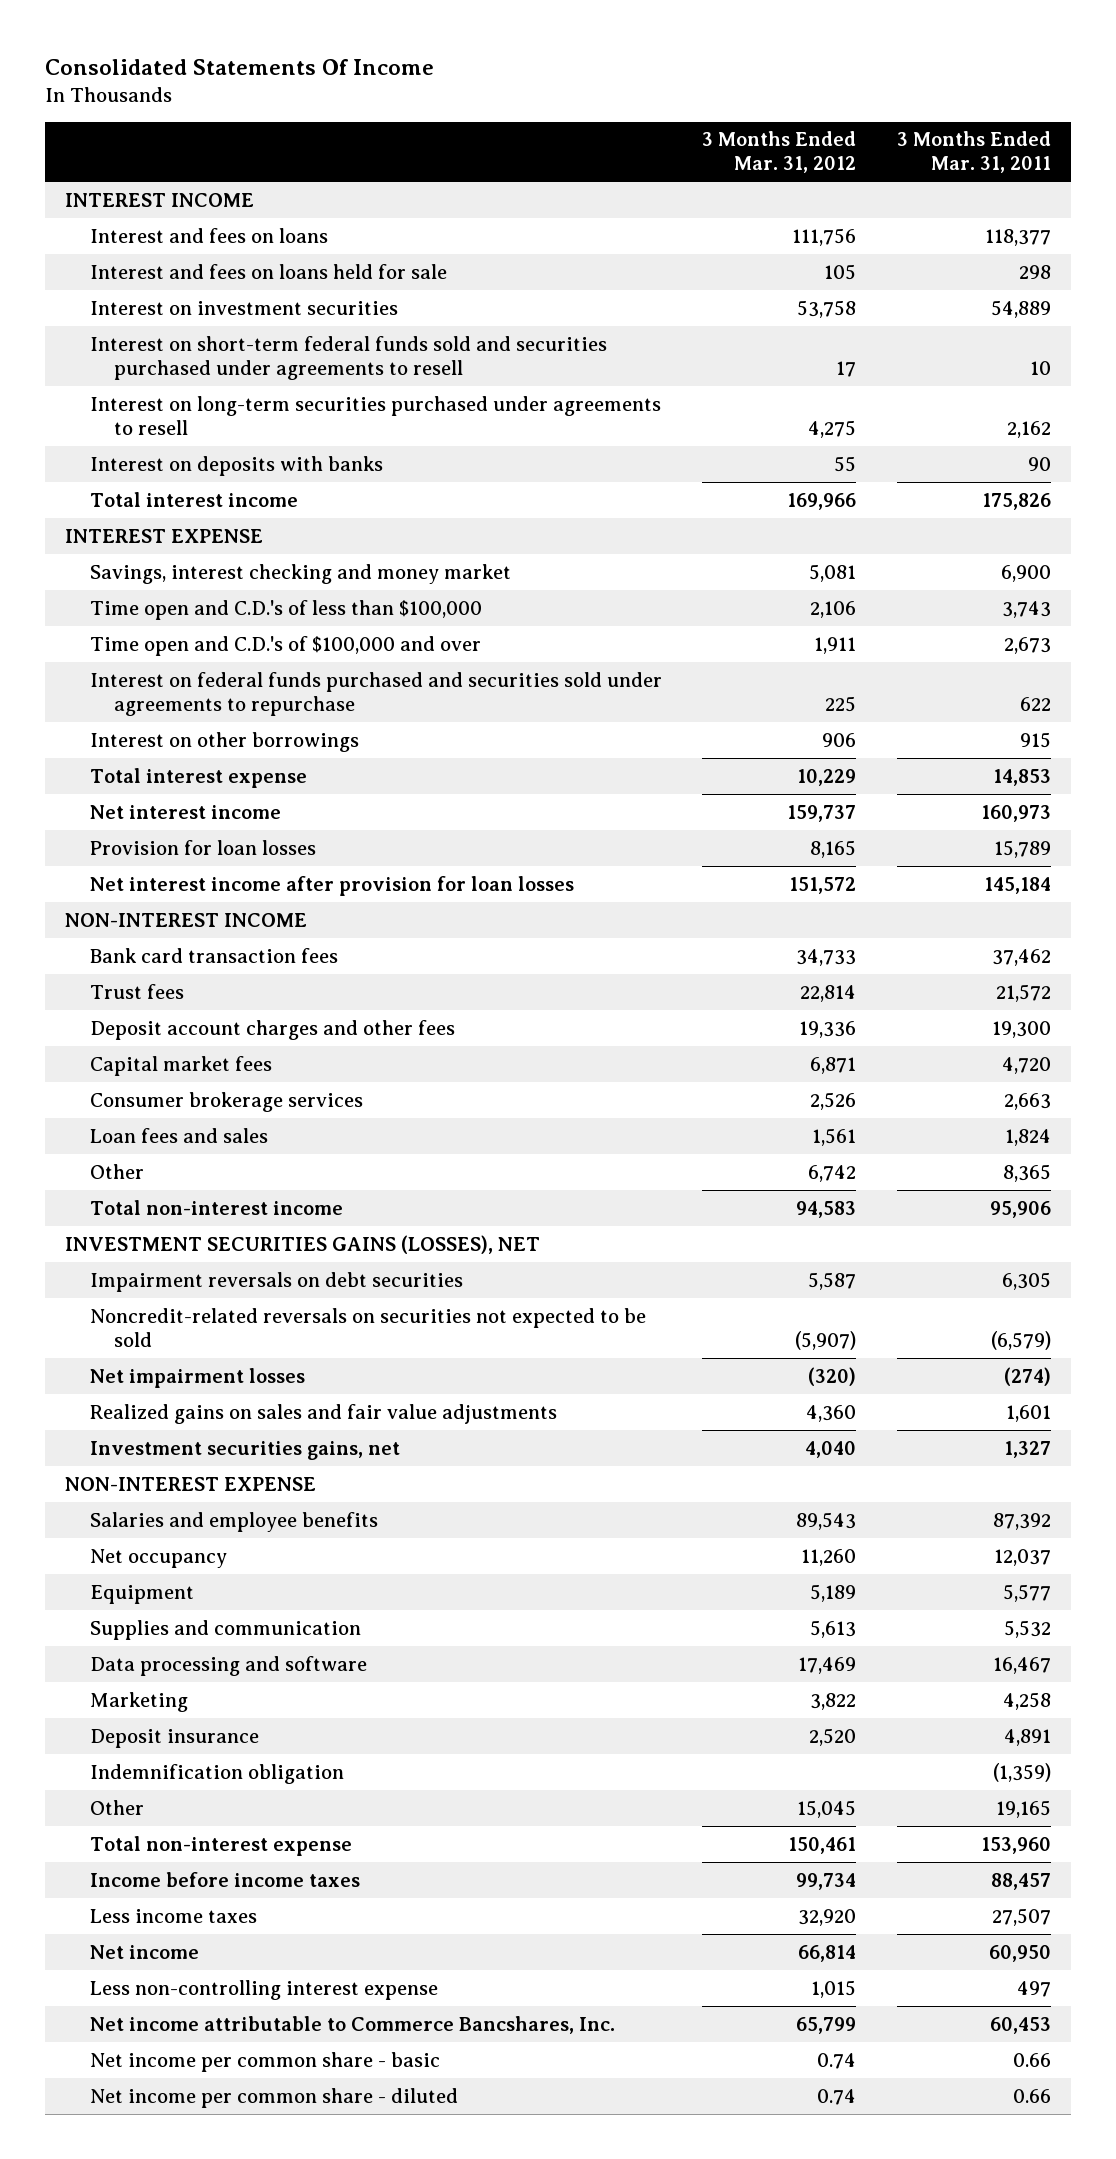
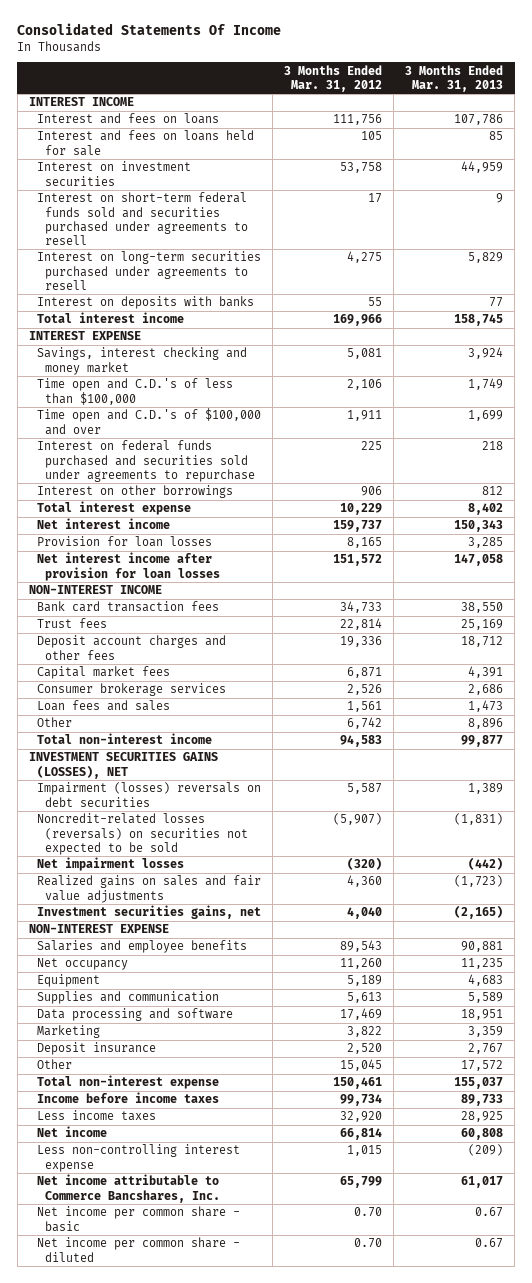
[896,131,1051,174] 3 Months Ended Mar. 31, 2011 -> none
none -> [405,64,504,92] 3 Months Ended Mar. 31, 2013
[89,1271,463,1292] Impairment reversals on debt securities -> [37,782,262,807] Impairment (losses) reversals on debt securities
[89,1307,646,1347] Noncredit-related reversals on securities not expected to be sold -> [37,813,249,855] Noncredit-related losses (reversals) on securities not expected to be sold
[89,1763,344,1784] Indemnification obligation -> none
[817,2052,857,2069] 0.74 -> [354,1207,383,1218] 0.70
[817,2088,857,2105] 0.74 -> [354,1238,383,1249] 0.70

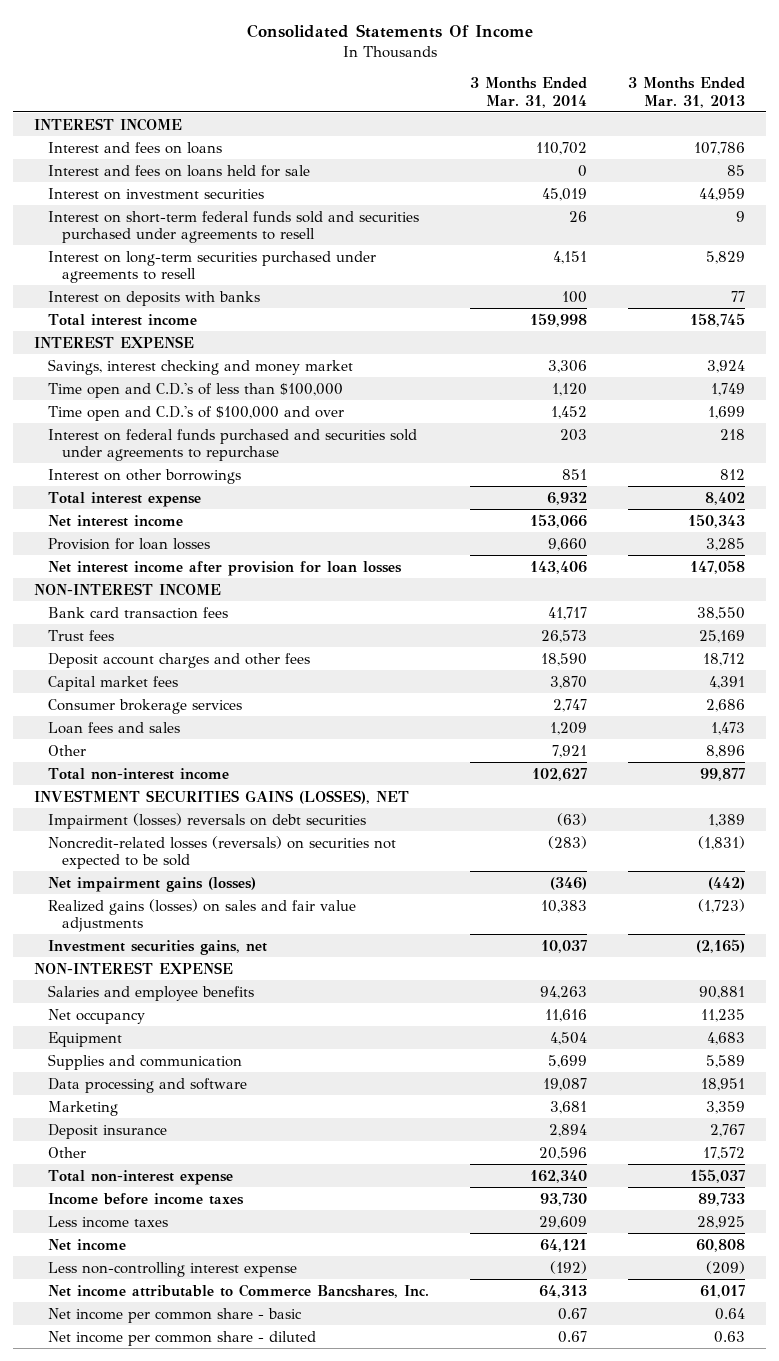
[284,64,383,92] 3 Months Ended Mar. 31, 2012 -> none
none -> [470,77,588,108] 3 Months Ended Mar. 31, 2014
[37,857,185,872] Net impairment losses -> [48,876,257,892] Net impairment gains (losses)
[37,875,262,903] Realized gains on sales and fair value adjustments -> [48,898,357,932] Realized gains (losses) on sales and fair value adjustments
[475,1207,504,1218] 0.67 -> [715,1307,746,1320] 0.64
[475,1238,504,1249] 0.67 -> [714,1330,746,1343] 0.63

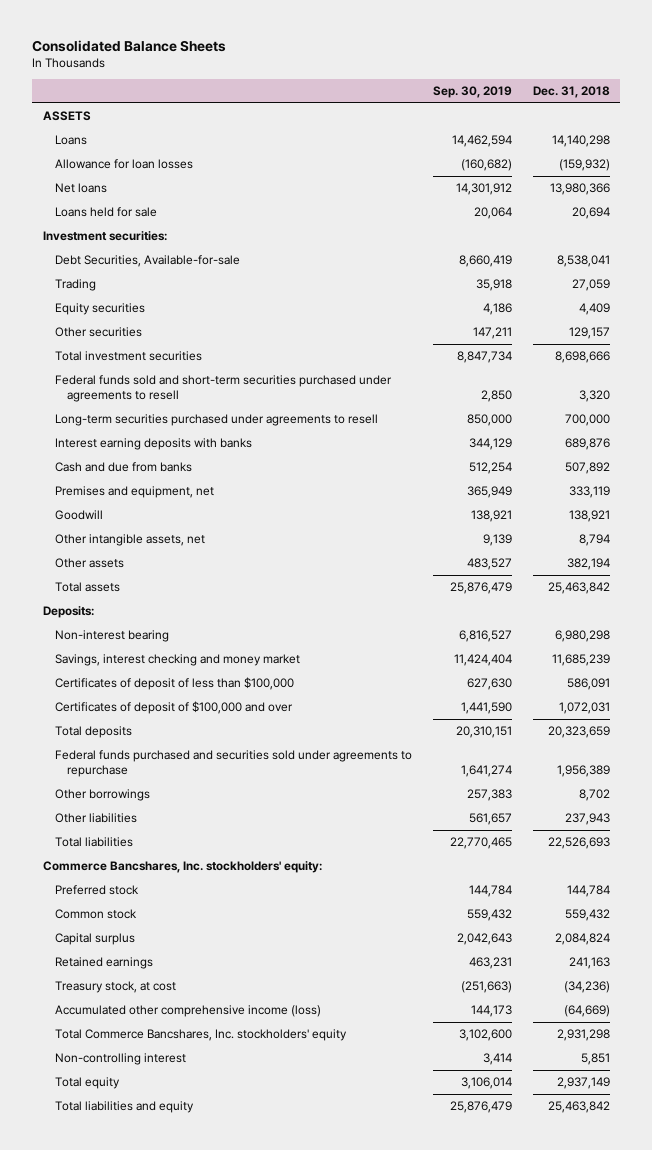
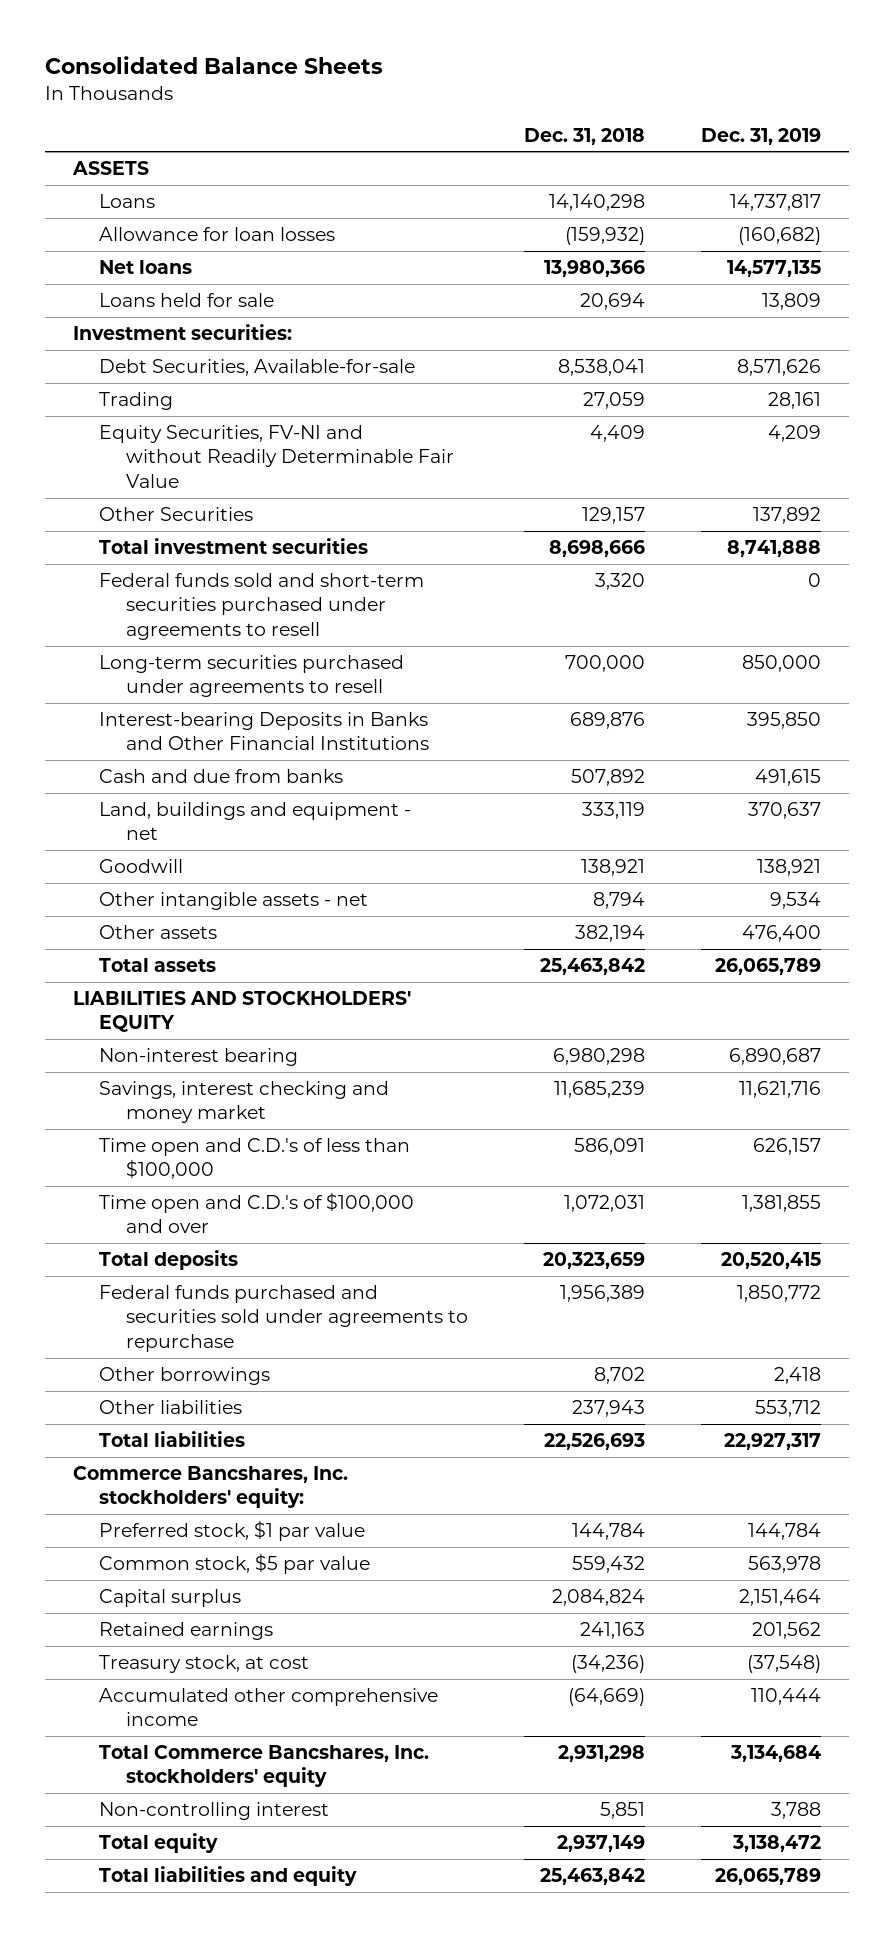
[432,86,512,99] Sep. 30, 2019 -> none
none -> [700,127,821,145] Dec. 31, 2019
[54,303,145,316] Equity securities -> [99,424,455,488] Equity Securities, FV-NI and without Readily Determinable Fair Value
[54,327,142,338] Other securities -> [99,506,254,521] Other Securities
[54,438,252,451] Interest earning deposits with banks -> [99,711,430,751] Interest-bearing Deposits in Banks and Other Financial Institutions
[54,486,214,499] Premises and equipment, net -> [99,801,412,841] Land, buildings and equipment - net
[54,534,205,547] Other intangible assets, net -> [99,891,369,910] Other intangible assets - net
[42,606,94,619] Deposits: -> none
none -> [72,990,411,1033] LIABILITIES AND STOCKHOLDERS' EQUITY
[54,677,294,691] Certificates of deposit of less than $100,000 -> [99,1137,411,1180] Time open and C.D.'s of less than $100,000
[54,701,293,715] Certificates of deposit of $100,000 and over -> [99,1191,415,1234] Time open and C.D.'s of $100,000 and over
[54,885,139,896] Preferred stock -> [99,1519,366,1541] Preferred stock, $1 par value
[54,909,137,920] Common stock -> [99,1552,371,1574] Common stock, $5 par value
[54,1005,321,1018] Accumulated other comprehensive income (loss) -> [99,1687,439,1727] Accumulated other comprehensive income

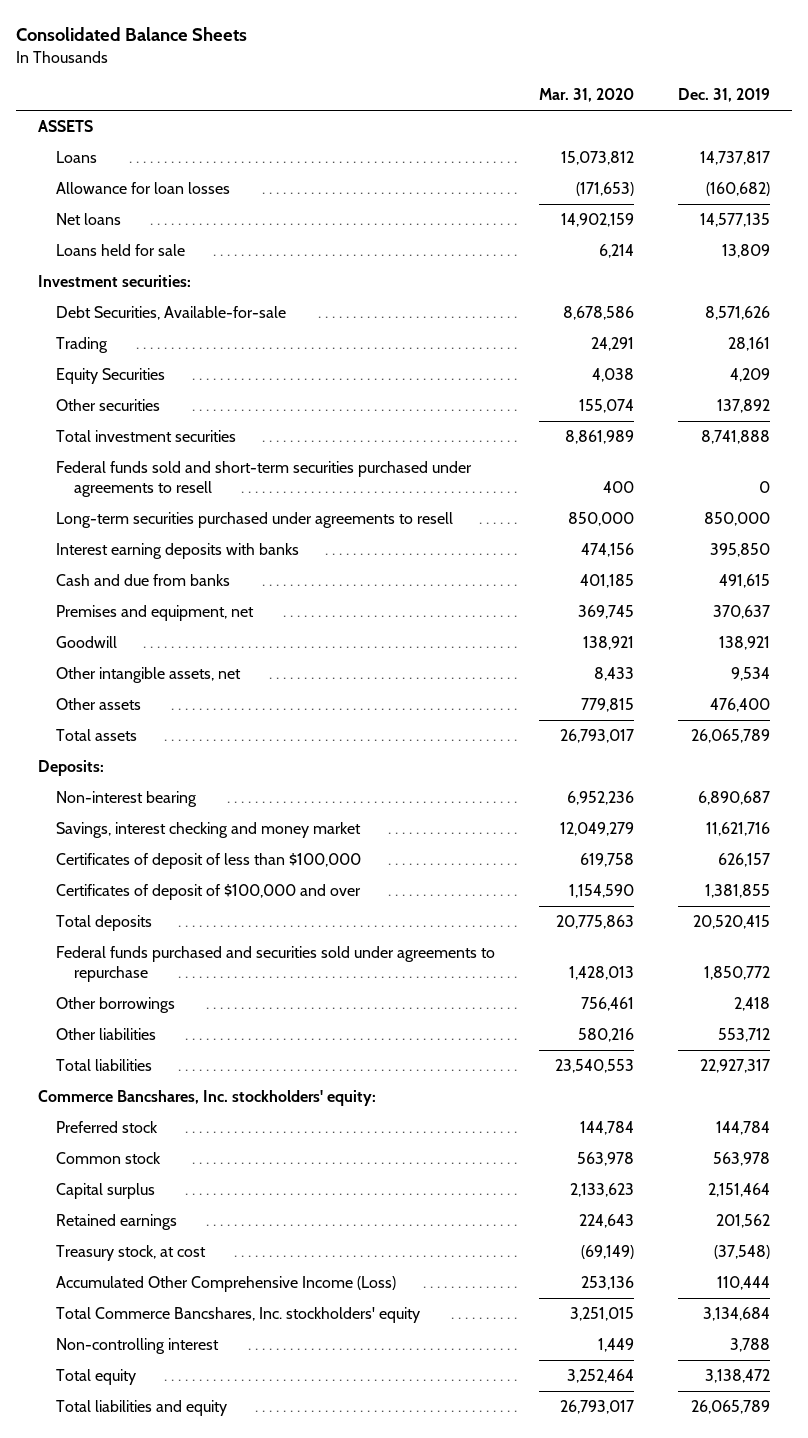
[524,127,646,145] Dec. 31, 2018 -> none
none -> [538,88,634,103] Mar. 31, 2020
[99,424,455,488] Equity Securities, FV-NI and without Readily Determinable Fair Value -> [56,368,166,385] Equity Securities
[99,506,254,521] Other Securities -> [56,399,161,412] Other securities
[99,711,430,751] Interest-bearing Deposits in Banks and Other Financial Institutions -> [56,543,300,560] Interest earning deposits with banks
[99,801,412,841] Land, buildings and equipment - net -> [56,605,255,622] Premises and equipment, net
[99,891,369,910] Other intangible assets - net -> [56,667,242,684] Other intangible assets, net
[72,990,411,1033] LIABILITIES AND STOCKHOLDERS' EQUITY -> none
none -> [38,760,105,777] Deposits:
[99,1137,411,1180] Time open and C.D.'s of less than $100,000 -> [56,853,362,870] Certificates of deposit of less than $100,000
[99,1191,415,1234] Time open and C.D.'s of $100,000 and over -> [56,884,362,901] Certificates of deposit of $100,000 and over
[99,1519,366,1541] Preferred stock, $1 par value -> [56,1121,159,1134] Preferred stock
[99,1552,371,1574] Common stock, $5 par value -> [56,1152,162,1165] Common stock
[99,1687,439,1727] Accumulated other comprehensive income -> [56,1276,397,1293] Accumulated Other Comprehensive Income (Loss)

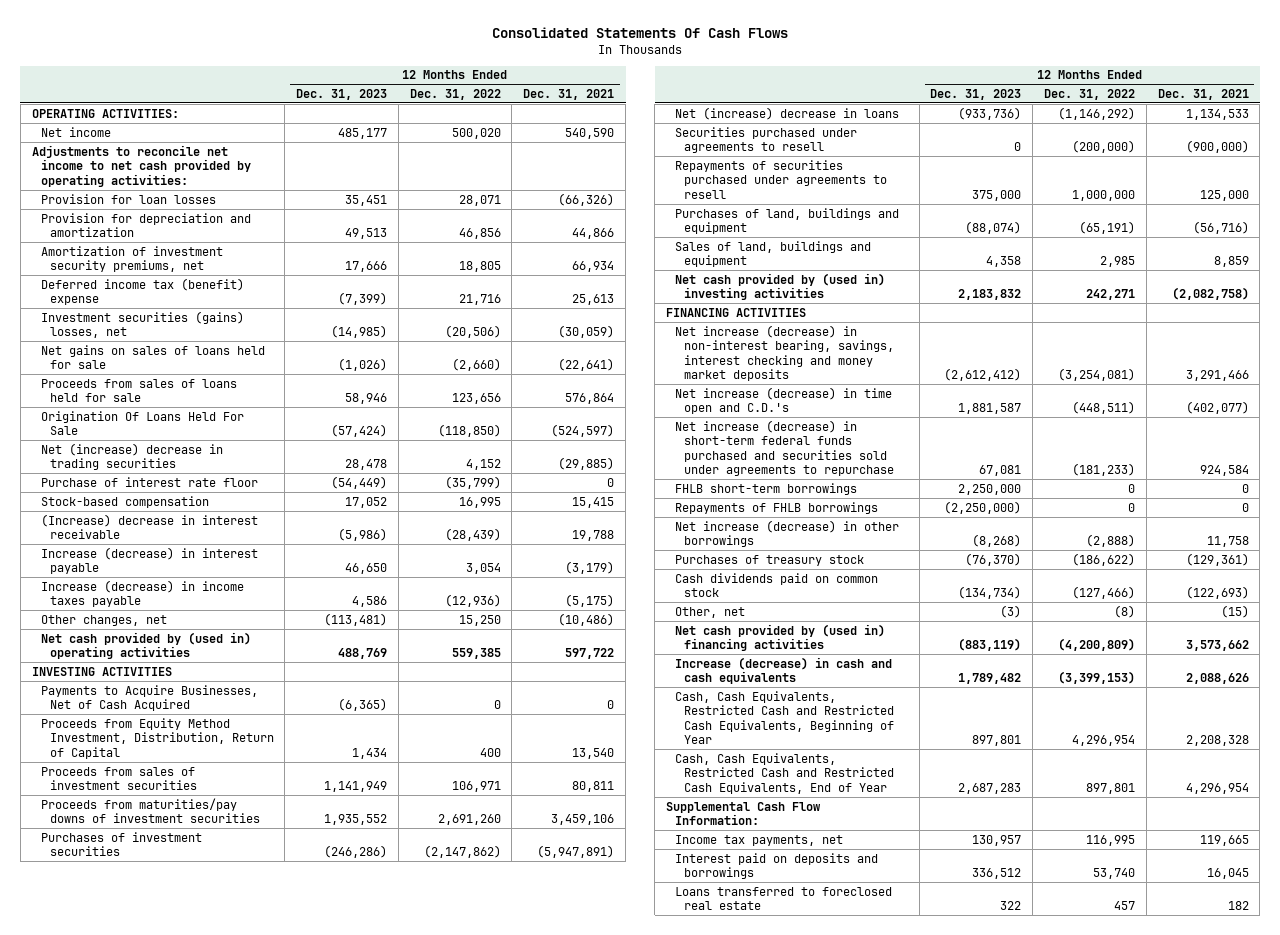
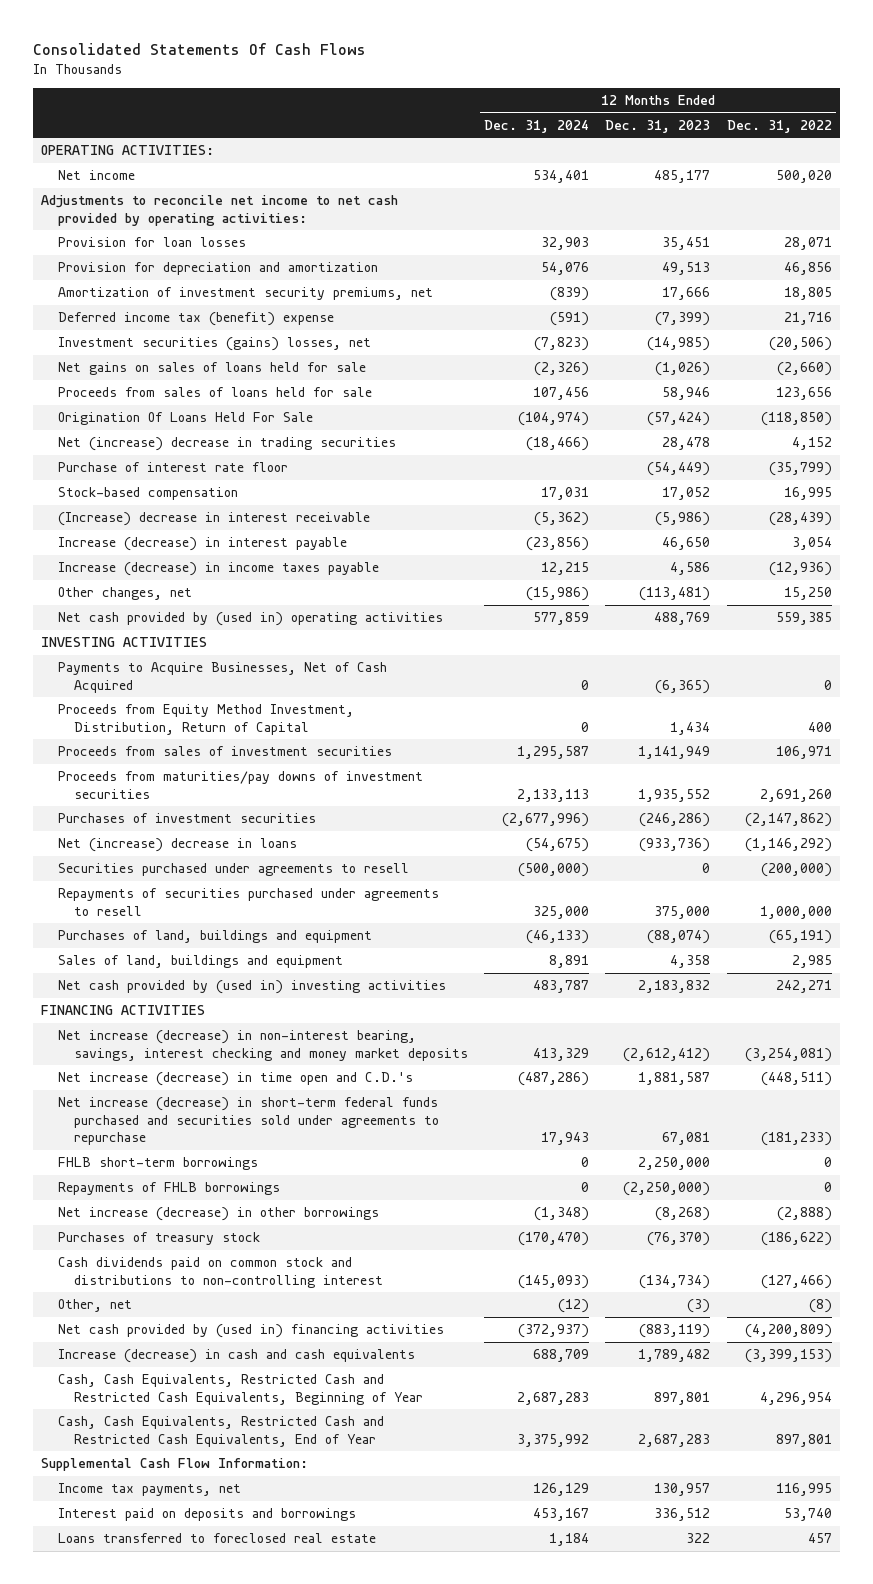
[523,88,615,100] Dec. 31, 2021 -> none
none -> [484,119,590,133] Dec. 31, 2024
[674,572,878,598] Cash dividends paid on common stock -> [57,1257,384,1288] Cash dividends paid on common stock and distributions to non-controlling interest

